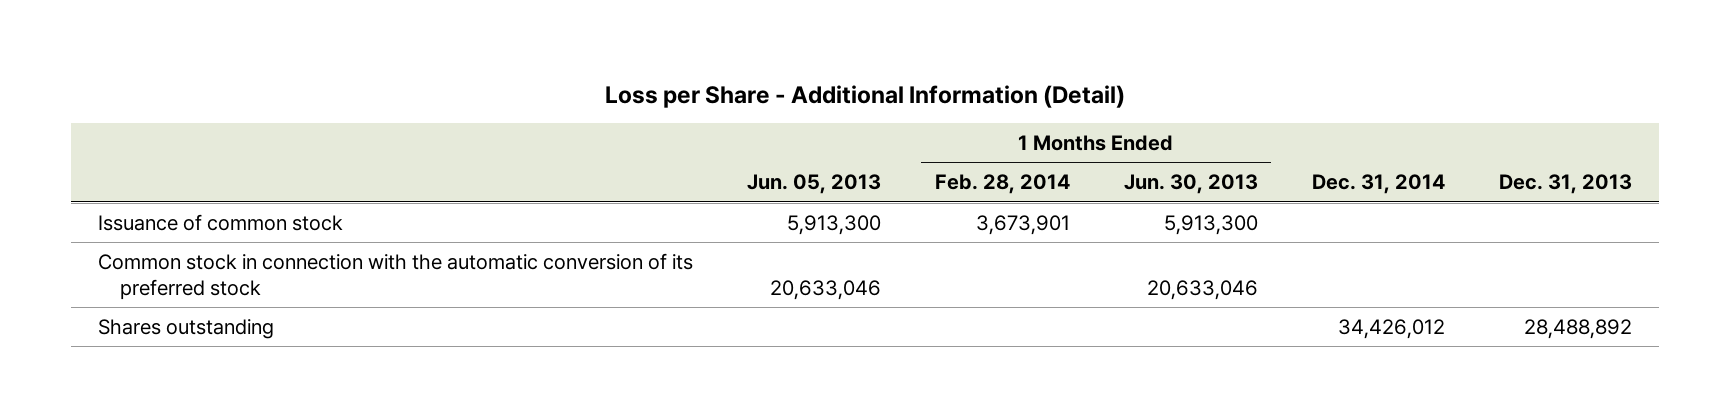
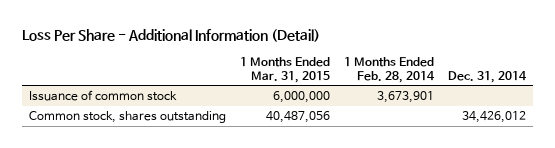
[604,84,1125,108] Loss per Share - Additional Information (Detail) -> [21,28,320,42] Loss Per Share - Additional Information (Detail)
[746,174,881,195] Jun. 05, 2013 -> none
[1123,174,1258,195] Jun. 30, 2013 -> none
[1498,174,1632,195] Dec. 31, 2013 -> none
none -> [240,56,331,83] 1 Months Ended Mar. 31, 2015
[97,252,693,300] Common stock in connection with the automatic conversion of its preferred stock -> none
[97,318,274,339] Shares outstanding -> [29,111,227,124] Common stock, shares outstanding

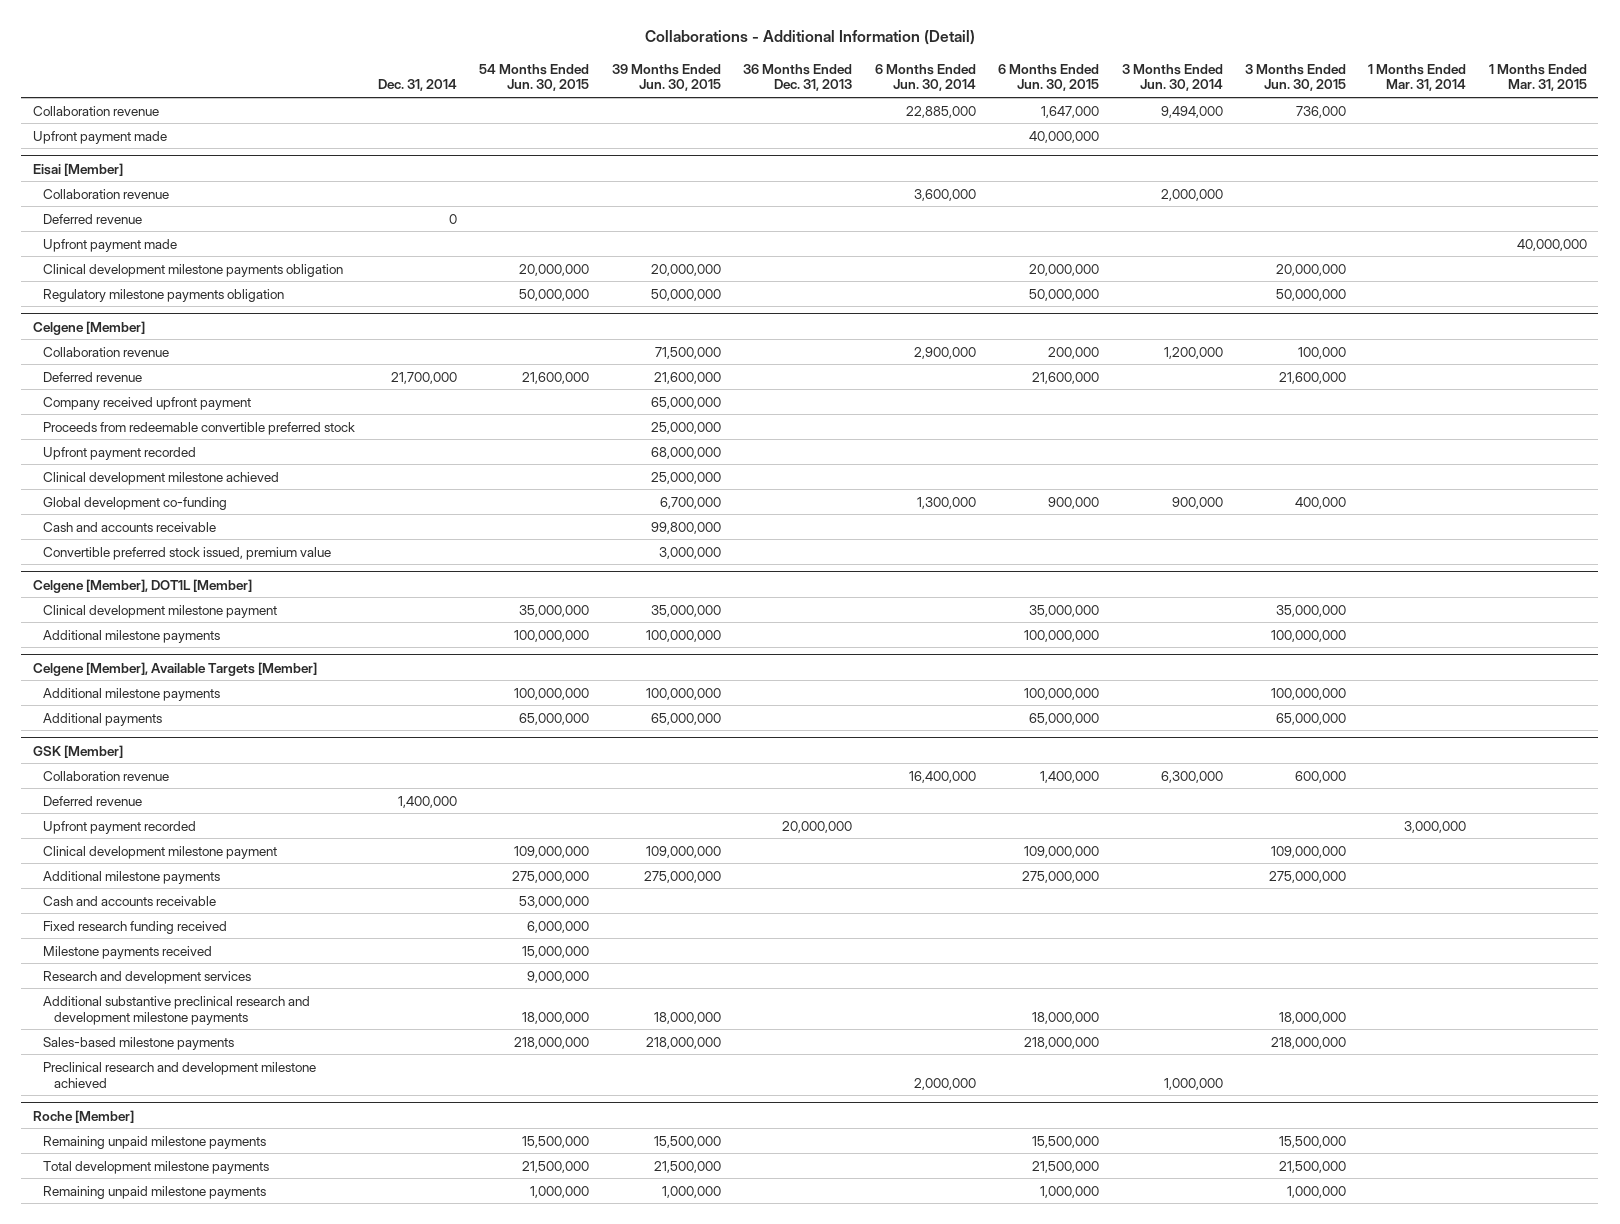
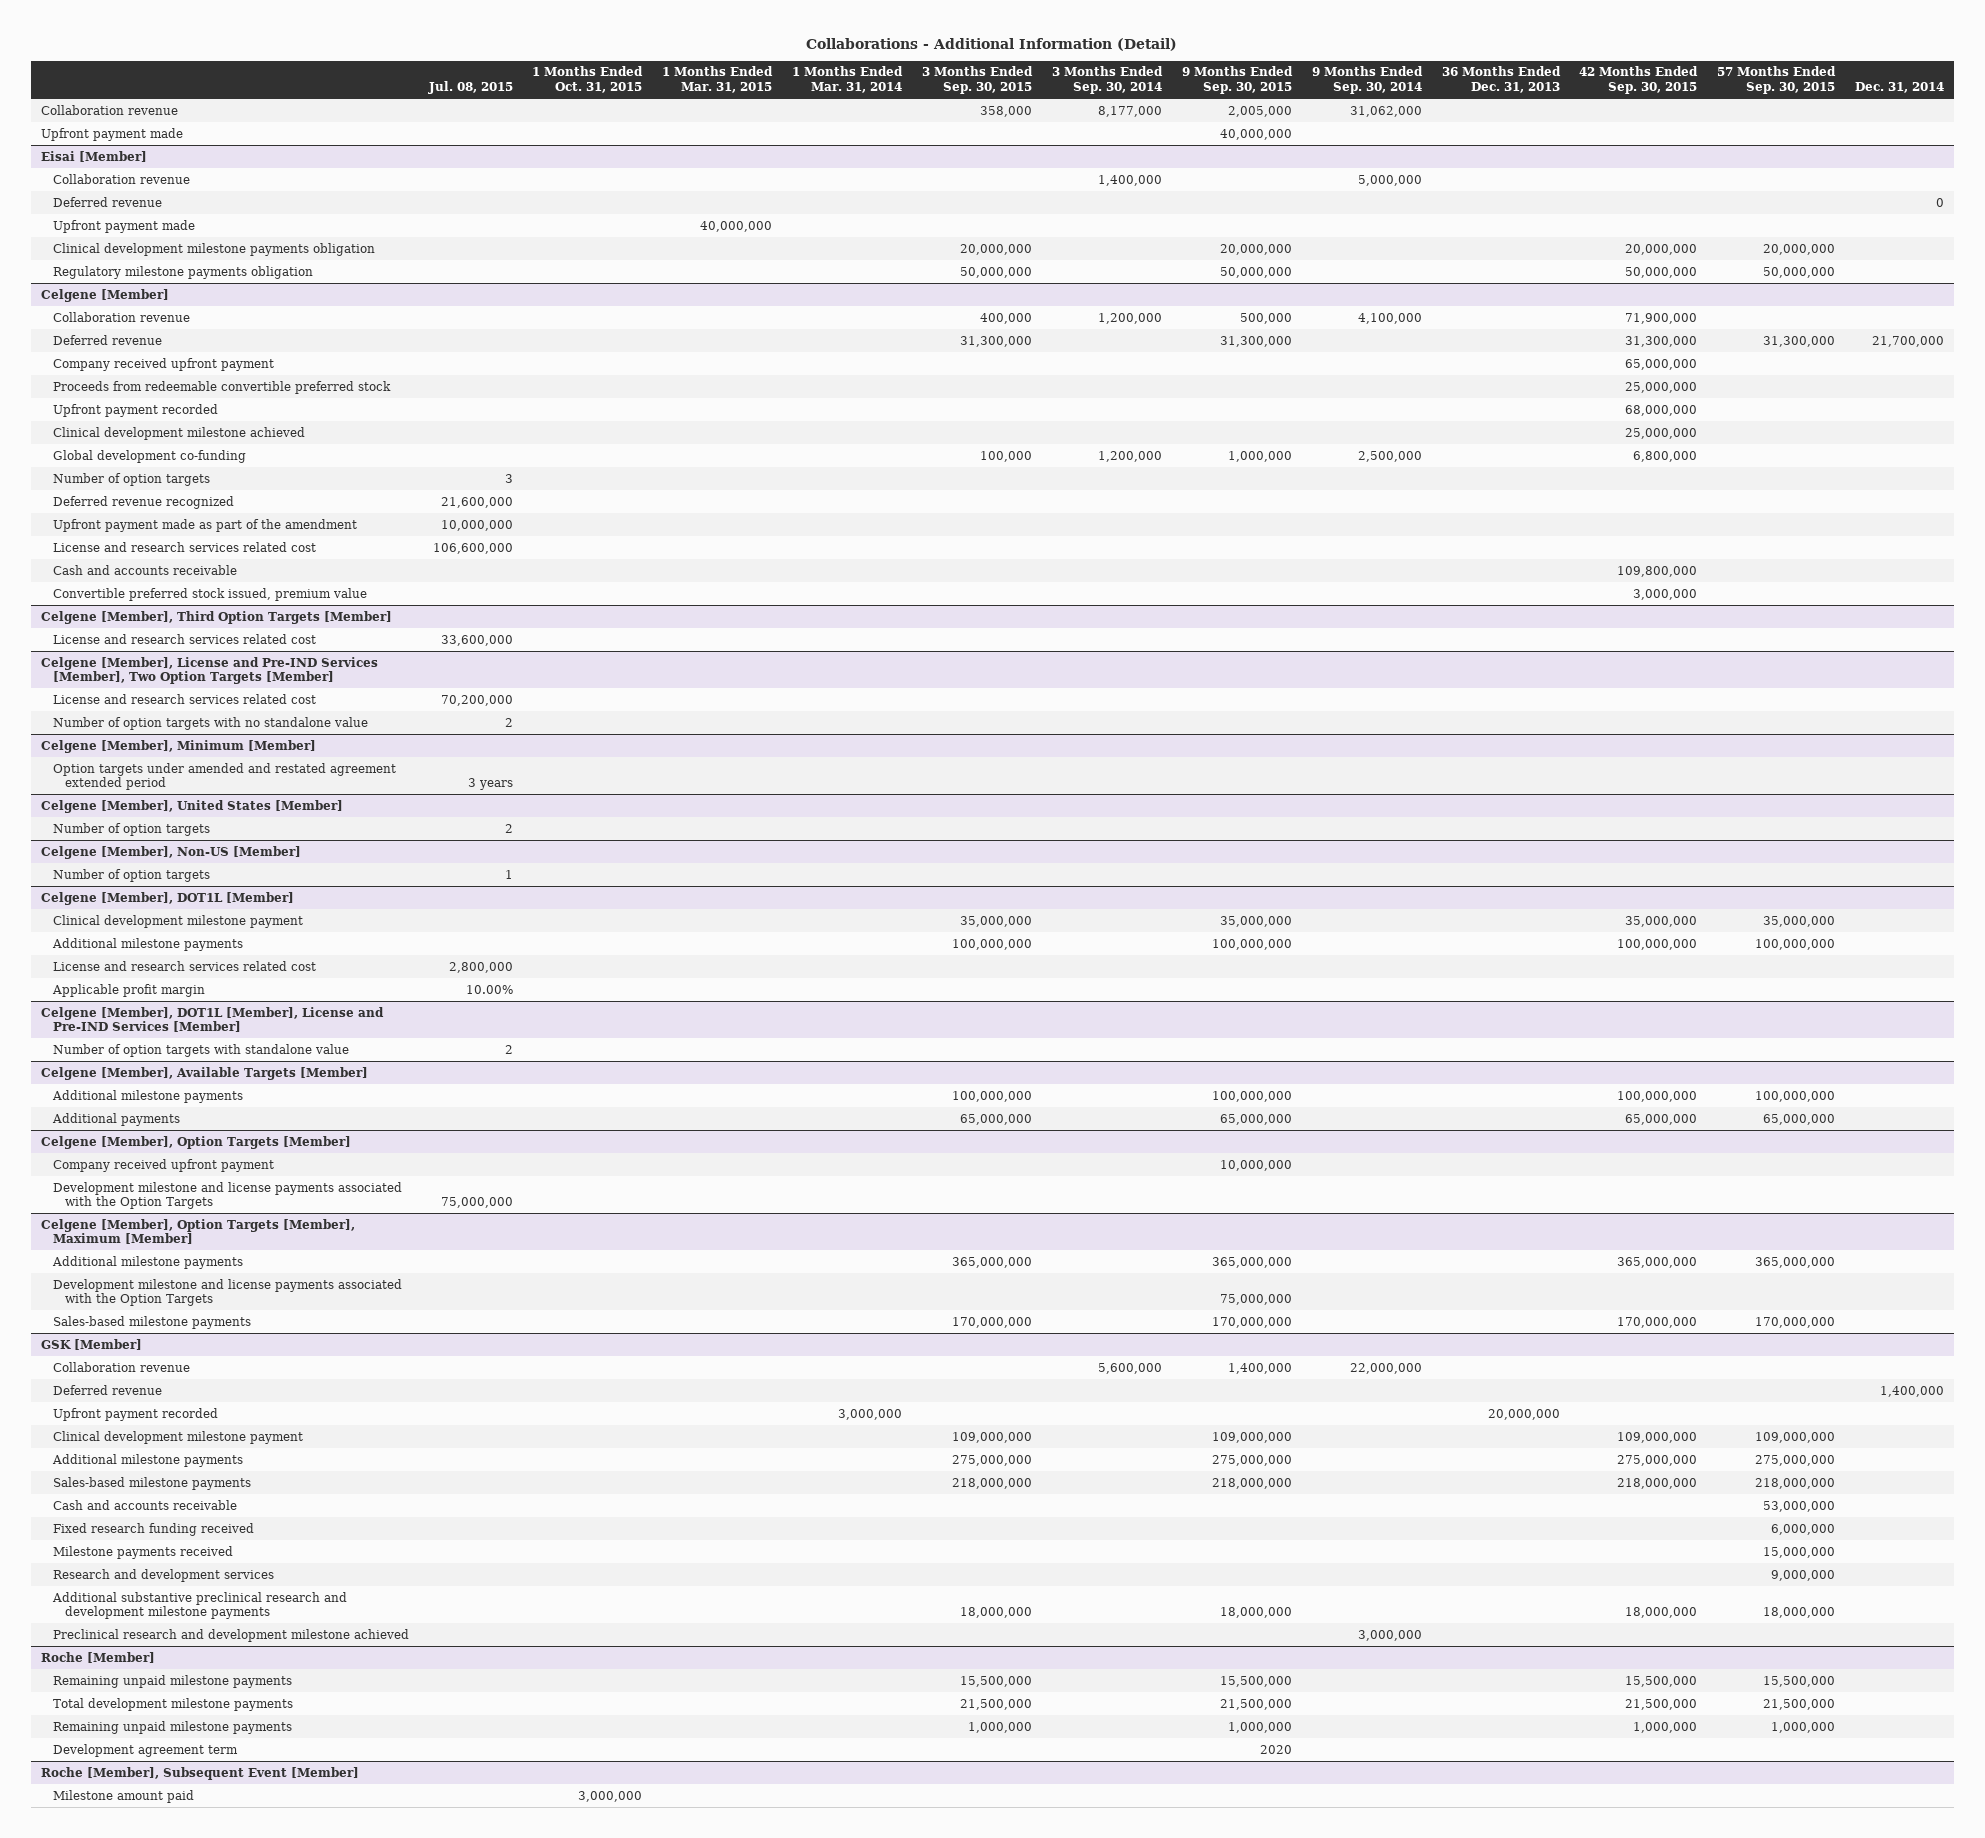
[479,63,590,92] 54 Months Ended Jun. 30, 2015 -> none
[611,63,721,92] 39 Months Ended Jun. 30, 2015 -> none
[874,63,976,92] 6 Months Ended Jun. 30, 2014 -> none
[998,63,1100,92] 6 Months Ended Jun. 30, 2015 -> none
[1121,63,1223,92] 3 Months Ended Jun. 30, 2014 -> none
[1245,63,1347,92] 3 Months Ended Jun. 30, 2015 -> none
none -> [427,81,513,95] Jul. 08, 2015
none -> [532,66,644,94] 1 Months Ended Oct. 31, 2015
none -> [922,66,1034,95] 3 Months Ended Sep. 30, 2015
none -> [1051,66,1163,95] 3 Months Ended Sep. 30, 2014
none -> [1181,66,1293,95] 9 Months Ended Sep. 30, 2015
none -> [1311,66,1423,95] 9 Months Ended Sep. 30, 2014
none -> [1579,66,1699,95] 42 Months Ended Sep. 30, 2015
none -> [1717,66,1837,95] 57 Months Ended Sep. 30, 2015
none -> [52,472,210,486] Number of option targets
none -> [52,495,234,509] Deferred revenue recognized
none -> [52,518,357,532] Upfront payment made as part of the amendment
none -> [52,541,316,552] License and research services related cost
none -> [40,610,392,624] Celgene [Member], Third Option Targets [Member]
none -> [52,633,316,644] License and research services related cost
none -> [40,656,378,685] Celgene [Member], License and Pre-IND Services [Member], Two Option Targets [Member]
none -> [52,693,316,704] License and research services related cost
none -> [52,716,368,730] Number of option targets with no standalone value
none -> [40,739,316,753] Celgene [Member], Minimum [Member]
none -> [52,762,396,791] Option targets under amended and restated agreement extended period
none -> [40,799,343,813] Celgene [Member], United States [Member]
none -> [52,822,210,836] Number of option targets
none -> [40,845,301,859] Celgene [Member], Non-US [Member]
none -> [52,868,210,882] Number of option targets
none -> [52,960,316,971] License and research services related cost
none -> [51,983,205,997] Applicable profit margin
none -> [40,1006,384,1033] Celgene [Member], DOT1L [Member], License and Pre-IND Services [Member]
none -> [52,1043,349,1057] Number of option targets with standalone value
none -> [40,1135,351,1149] Celgene [Member], Option Targets [Member]
none -> [52,1158,274,1172] Company received upfront payment
none -> [52,1181,402,1210] Development milestone and license payments associated with the Option Targets
none -> [40,1218,355,1245] Celgene [Member], Option Targets [Member], Maximum [Member]
none -> [51,1255,243,1269] Additional milestone payments
none -> [52,1278,402,1307] Development milestone and license payments associated with the Option Targets
none -> [52,1315,251,1329] Sales-based milestone payments
[43,1036,235,1050] Sales-based milestone payments -> [52,1476,251,1490] Sales-based milestone payments
none -> [52,1743,238,1757] Development agreement term
none -> [40,1766,359,1780] Roche [Member], Subsequent Event [Member]
none -> [52,1789,194,1803] Milestone amount paid

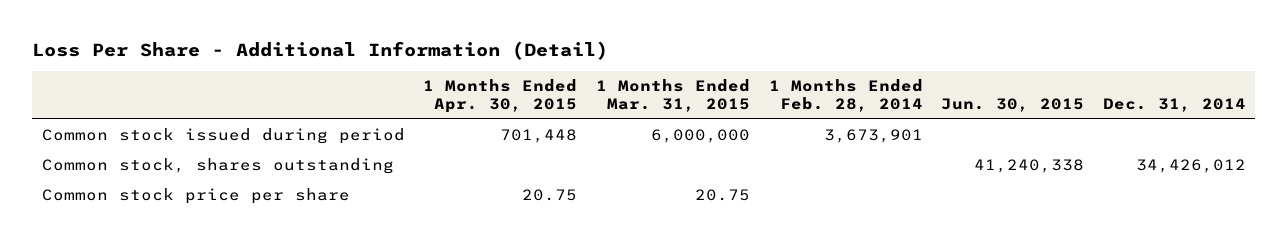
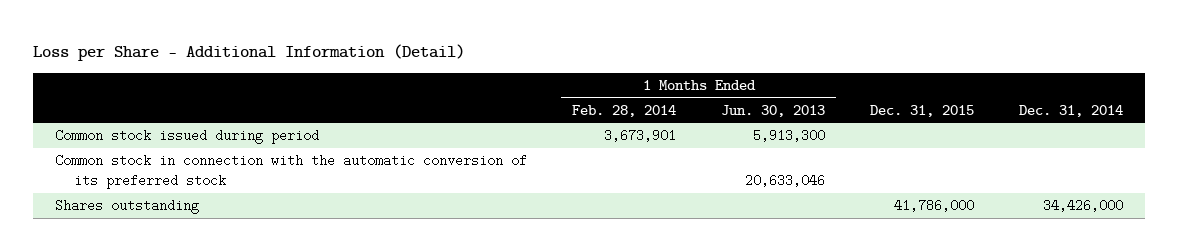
[32,40,609,60] Loss Per Share - Additional Information (Detail) -> [32,44,465,62] Loss per Share - Additional Information (Detail)
[423,78,578,114] 1 Months Ended Apr. 30, 2015 -> none
[596,78,751,113] 1 Months Ended Mar. 31, 2015 -> none
[941,98,1085,113] Jun. 30, 2015 -> none
none -> [721,104,826,117] Jun. 30, 2013
none -> [870,104,975,117] Dec. 31, 2015
[41,188,350,205] Common stock price per share -> none
none -> [55,154,528,190] Common stock in connection with the automatic conversion of its preferred stock
[41,158,394,175] Common stock, shares outstanding -> [55,199,200,215] Shares outstanding
[1136,159,1247,174] 34,426,012 -> [1042,199,1123,213] 34,426,000

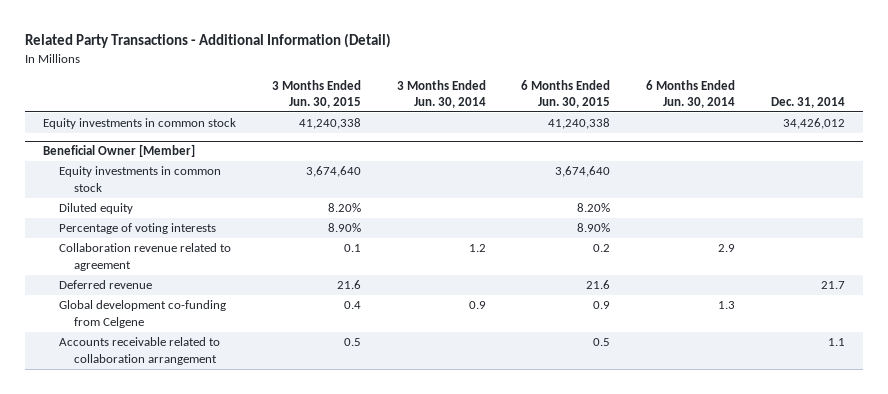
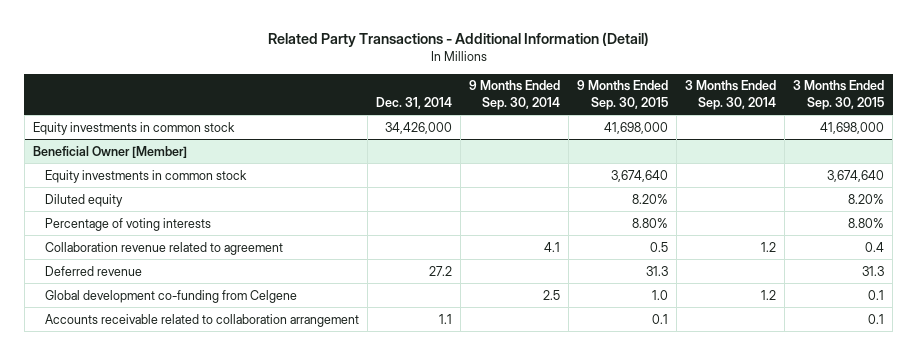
[271,79,361,109] 3 Months Ended Jun. 30, 2015 -> none
[396,79,486,109] 3 Months Ended Jun. 30, 2014 -> none
[521,79,611,109] 6 Months Ended Jun. 30, 2015 -> none
[646,79,736,109] 6 Months Ended Jun. 30, 2014 -> none
none -> [469,80,561,110] 9 Months Ended Sep. 30, 2014
none -> [577,80,669,110] 9 Months Ended Sep. 30, 2015
none -> [685,80,777,110] 3 Months Ended Sep. 30, 2014
none -> [793,80,885,110] 3 Months Ended Sep. 30, 2015
[782,118,845,130] 34,426,012 -> [385,121,453,134] 34,426,000
[820,281,845,290] 21.7 -> [429,265,453,276] 27.2

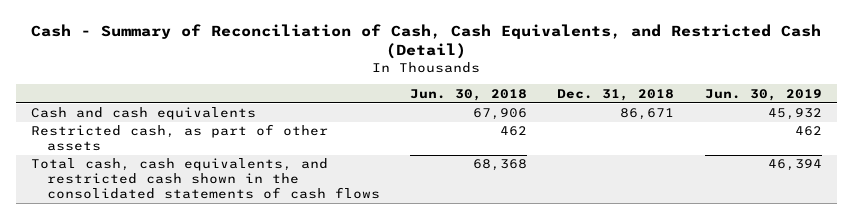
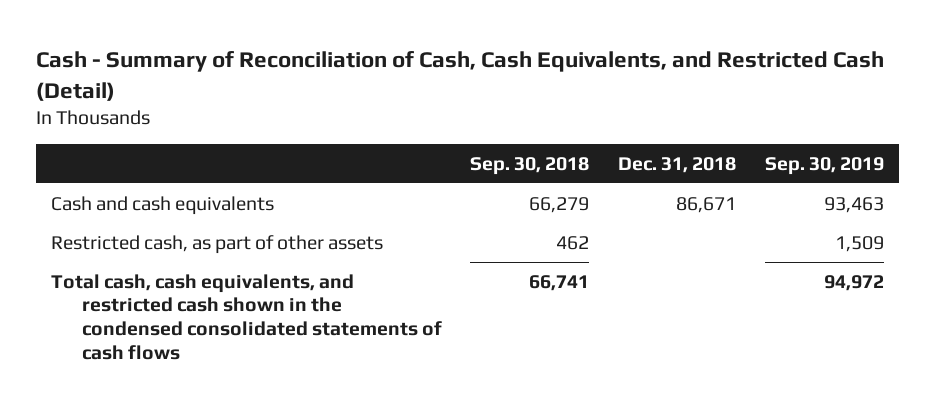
[410,88,528,101] Jun. 30, 2018 -> none
[704,88,822,101] Jun. 30, 2019 -> none
none -> [470,156,590,175] Sep. 30, 2018
none -> [765,156,885,175] Sep. 30, 2019
[31,158,380,200] Total cash, cash equivalents, and restricted cash shown in the consolidated statements of cash flows -> [50,273,442,360] Total cash, cash equivalents, and restricted cash shown in the condensed consolidated statements of cash flows

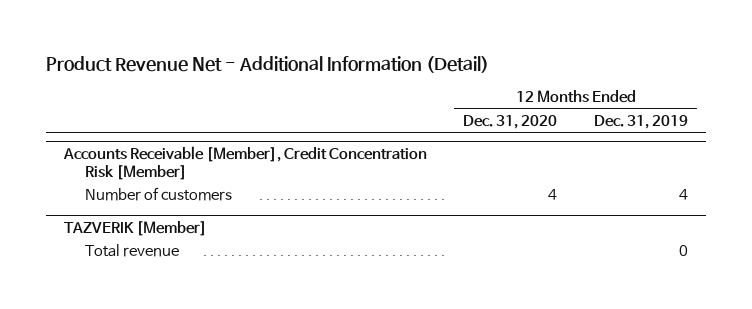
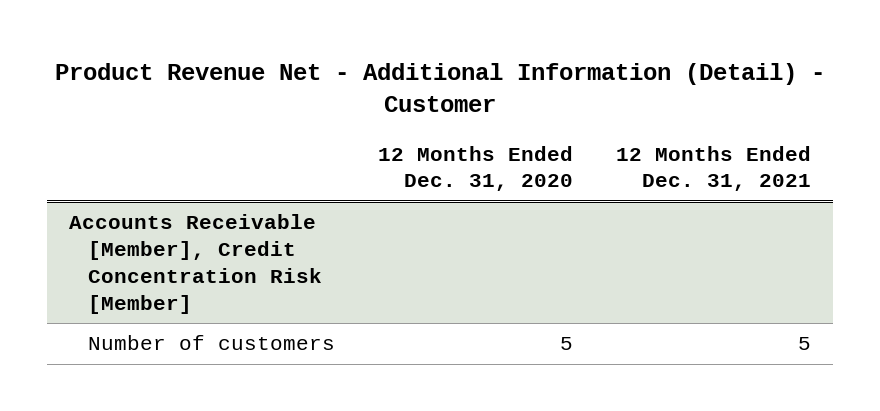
[46,55,490,73] Product Revenue Net - Additional Information (Detail) -> [55,62,826,113] Product Revenue Net - Additional Information (Detail) - Customer
[593,114,688,129] Dec. 31, 2019 -> none
none -> [616,145,812,192] 12 Months Ended Dec. 31, 2021
[64,221,208,237] TAZVERIK [Member] -> none
[85,244,180,258] Total revenue -> none
[548,189,558,201] 4 -> [560,337,574,351] 5

